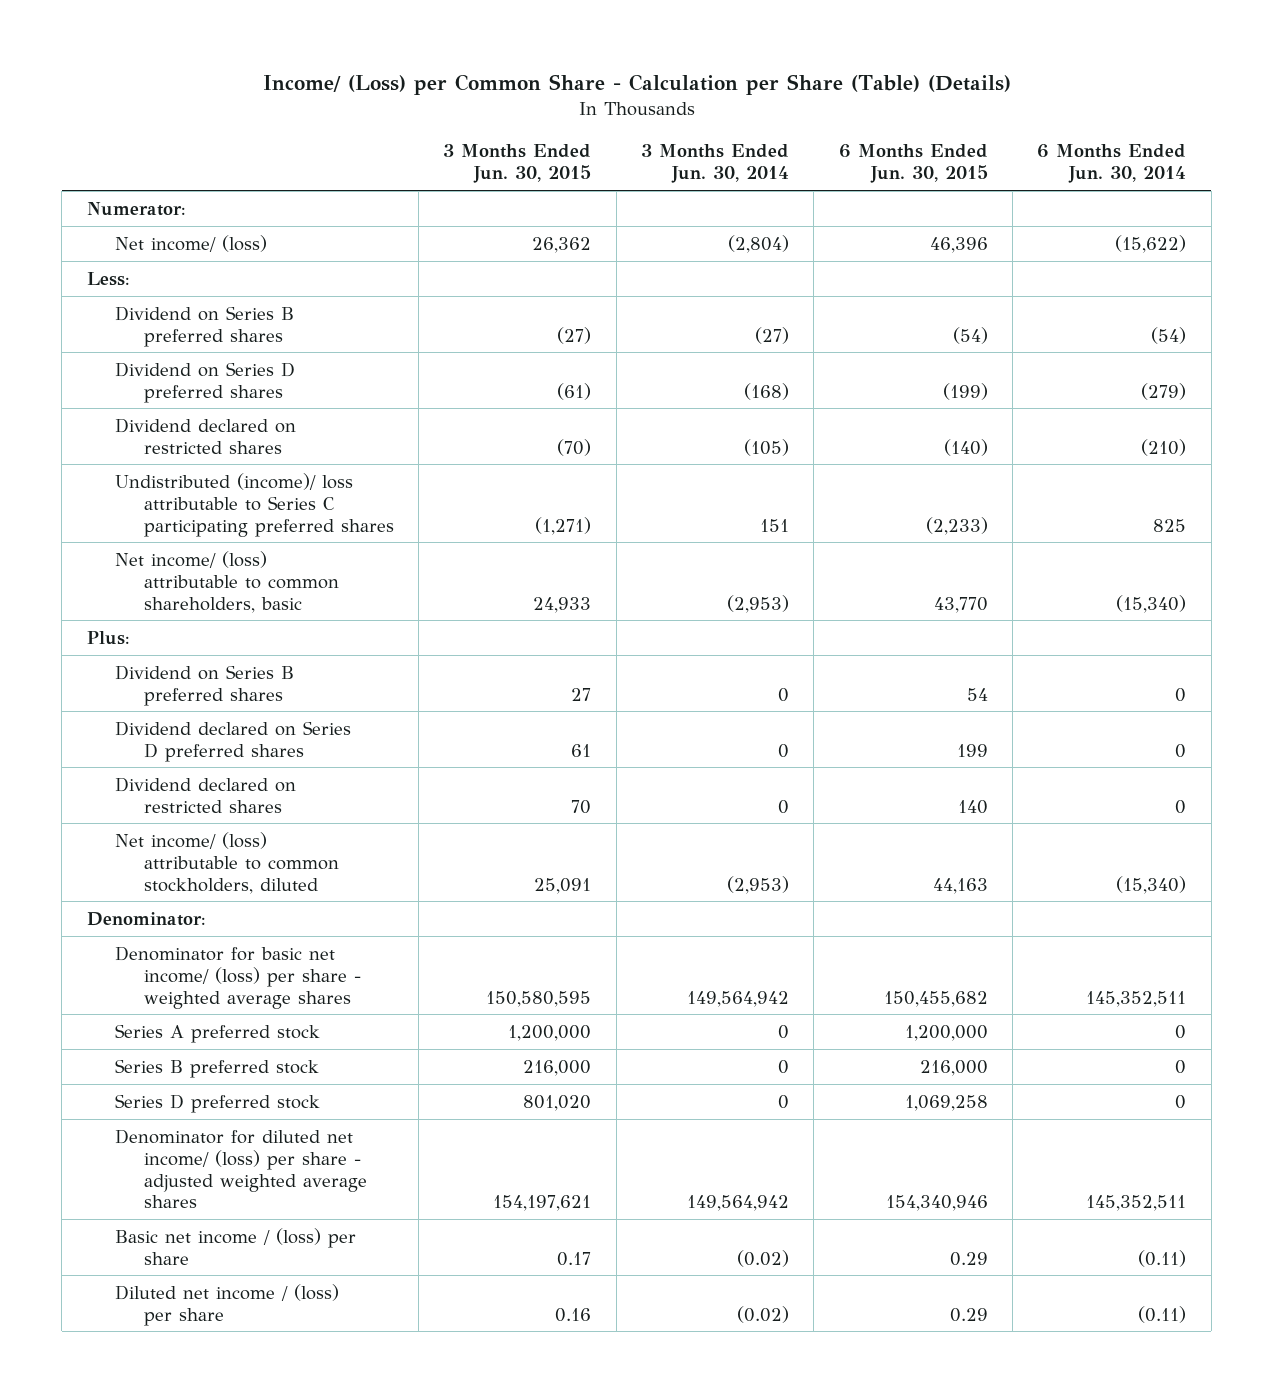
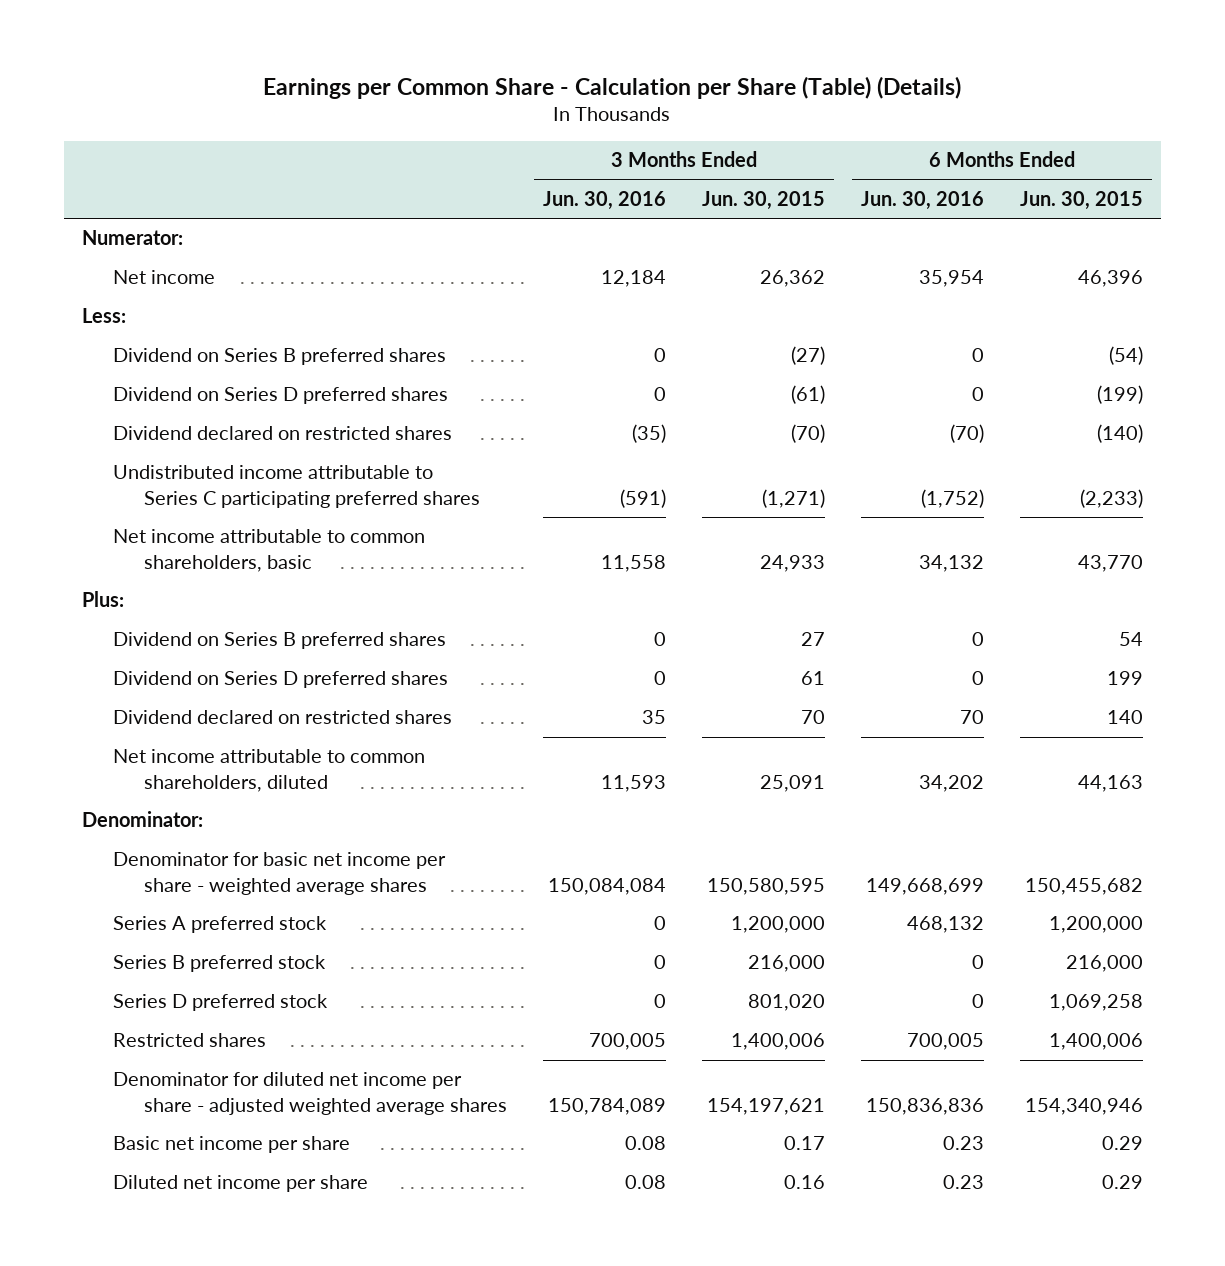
[262,74,1011,96] Income/ (Loss) per Common Share - Calculation per Share (Table) (Details) -> [263,75,962,99] Earnings per Common Share - Calculation per Share (Table) (Details)
[641,144,790,184] 3 Months Ended Jun. 30, 2014 -> none
[1037,144,1187,184] 6 Months Ended Jun. 30, 2014 -> none
none -> [543,191,667,211] Jun. 30, 2016
none -> [860,191,984,211] Jun. 30, 2016
[115,234,268,252] Net income/ (loss) -> [113,270,216,285] Net income
[115,472,394,537] Undistributed (income)/ loss attributable to Series C participating preferred shares -> [113,465,481,508] Undistributed income attributable to Series C participating preferred shares
[115,550,339,613] Net income/ (loss) attributable to common shareholders, basic -> [113,529,426,572] Net income attributable to common shareholders, basic
[115,720,352,762] Dividend declared on Series D preferred shares -> [113,671,449,689] Dividend on Series D preferred shares
[115,831,339,894] Net income/ (loss) attributable to common stockholders, diluted -> [113,749,426,792] Net income attributable to common shareholders, diluted
[115,945,361,1009] Denominator for basic net income/ (loss) per share - weighted average shares -> [113,852,447,895] Denominator for basic net income per share - weighted average shares
none -> [113,1033,267,1048] Restricted shares
[115,1128,367,1209] Denominator for diluted net income/ (loss) per share - adjusted weighted average shares -> [113,1072,508,1115] Denominator for diluted net income per share - adjusted weighted average shares
[115,1227,357,1265] Basic net income / (loss) per share -> [113,1136,351,1154] Basic net income per share
[115,1283,340,1326] Diluted net income / (loss) per share -> [113,1175,369,1193] Diluted net income per share

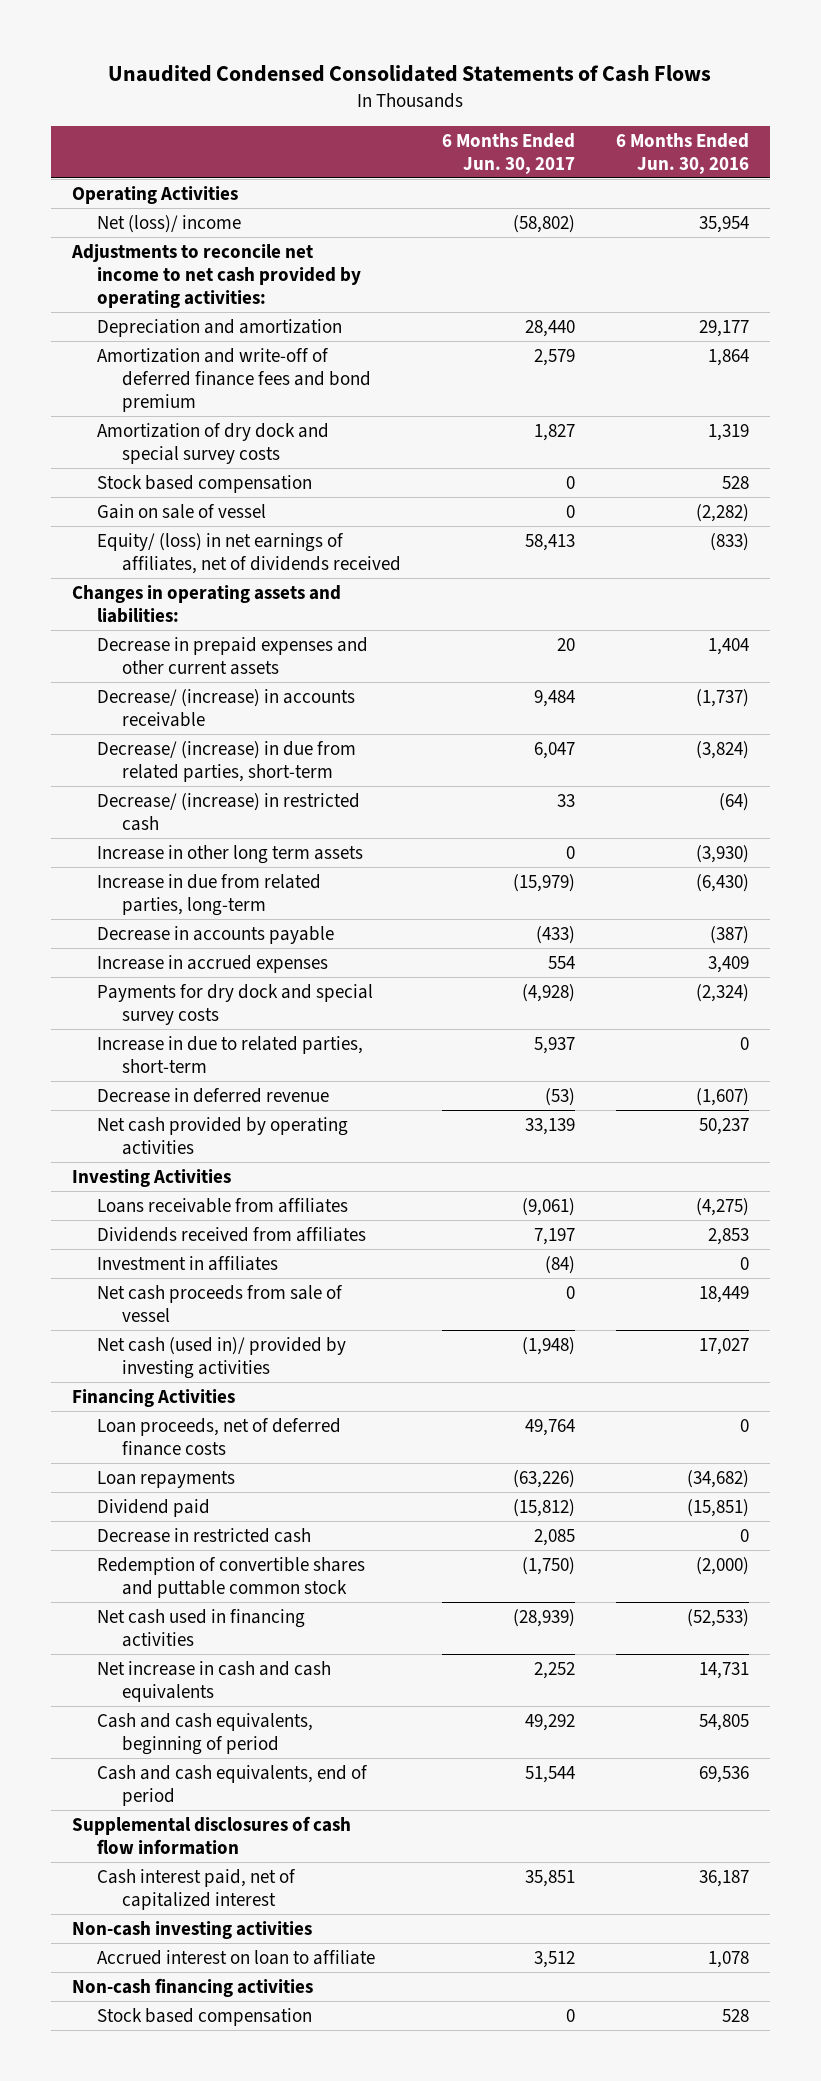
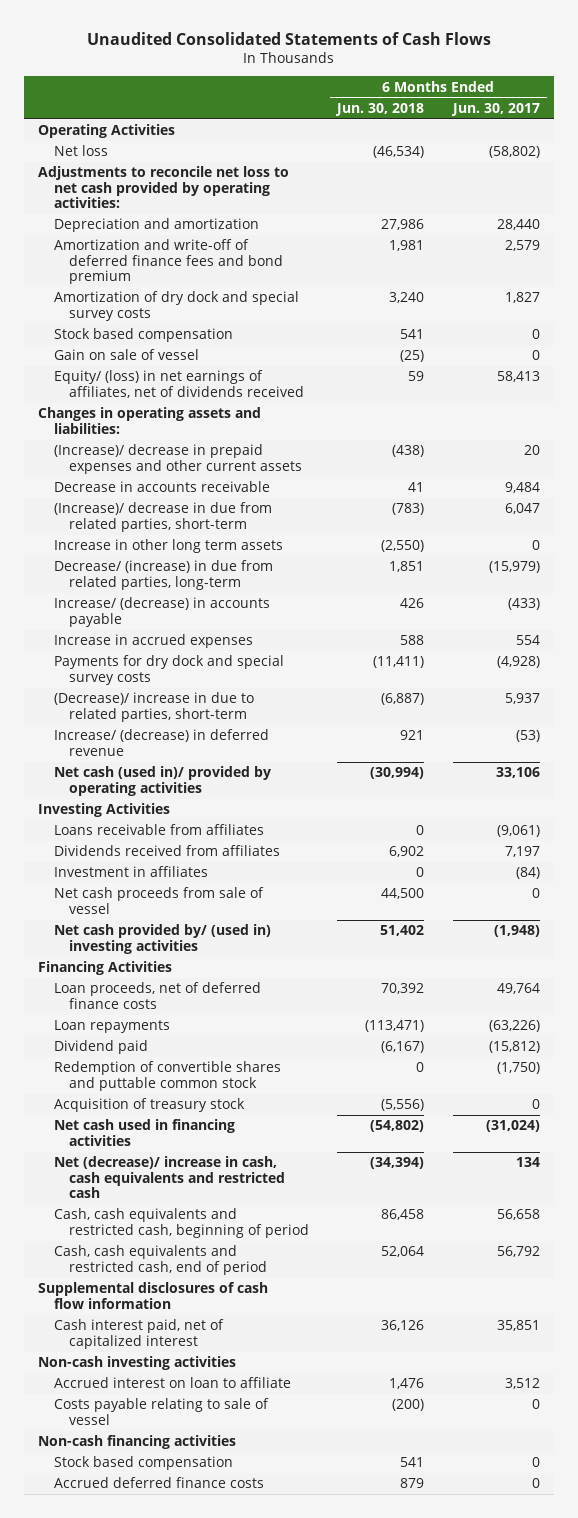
[108,64,712,82] Unaudited Condensed Consolidated Statements of Cash Flows -> [86,31,491,45] Unaudited Consolidated Statements of Cash Flows
[616,132,750,174] 6 Months Ended Jun. 30, 2016 -> none
none -> [335,102,425,116] Jun. 30, 2018
[96,214,241,233] Net (loss)/ income -> [53,145,108,157] Net loss
[70,243,361,309] Adjustments to reconcile net income to net cash provided by operating activities: -> [38,166,290,209] Adjustments to reconcile net loss to net cash provided by operating activities:
[96,792,360,832] Decrease/ (increase) in restricted cash -> none
[96,636,368,676] Decrease in prepaid expenses and other current assets -> [53,444,302,474] (Increase)/ decrease in prepaid expenses and other current assets
[96,688,355,728] Decrease/ (increase) in accounts receivable -> [53,481,270,493] Decrease in accounts receivable
[96,740,356,783] Decrease/ (increase) in due from related parties, short-term -> [53,502,272,532] (Increase)/ decrease in due from related parties, short-term
[96,873,321,917] Increase in due from related parties, long-term -> [53,560,273,590] Decrease/ (increase) in due from related parties, long-term
[96,925,334,944] Decrease in accounts payable -> [53,597,270,627] Increase/ (decrease) in accounts payable
[96,1035,363,1074] Increase in due to related parties, short-term -> [53,692,254,722] (Decrease)/ increase in due to related parties, short-term
[96,1087,329,1103] Decrease in deferred revenue -> [53,729,269,756] Increase/ (decrease) in deferred revenue
[96,1116,348,1156] Net cash provided by operating activities -> [53,766,271,796] Net cash (used in)/ provided by operating activities
[525,1117,576,1135] 33,139 -> [495,767,540,779] 33,106
[96,1336,346,1380] Net cash (used in)/ provided by investing activities -> [53,924,271,954] Net cash provided by/ (used in) investing activities
[96,1527,311,1543] Decrease in restricted cash -> none
none -> [53,1098,245,1113] Acquisition of treasury stock
[513,1608,576,1627] (28,939) -> [485,1120,540,1133] (31,024)
[96,1660,331,1703] Net increase in cash and cash equivalents -> [53,1156,285,1199] Net (decrease)/ increase in cash, cash equivalents and restricted cash
[534,1661,576,1679] 2,252 -> [515,1157,540,1168] 134
[96,1712,313,1756] Cash and cash equivalents, beginning of period -> [53,1208,309,1238] Cash, cash equivalents and restricted cash, beginning of period
[525,1713,576,1731] 49,292 -> [496,1209,540,1221] 56,658
[96,1764,368,1807] Cash and cash equivalents, end of period -> [53,1245,267,1275] Cash, cash equivalents and restricted cash, end of period
[525,1765,576,1783] 51,544 -> [496,1246,540,1258] 56,792
none -> [53,1398,269,1425] Costs payable relating to sale of vessel
none -> [53,1477,264,1489] Accrued deferred finance costs

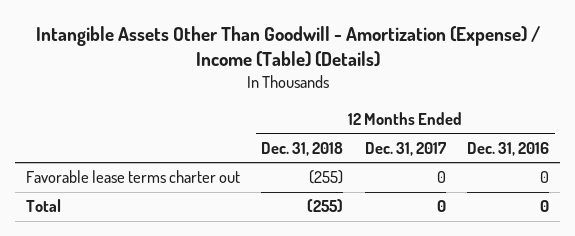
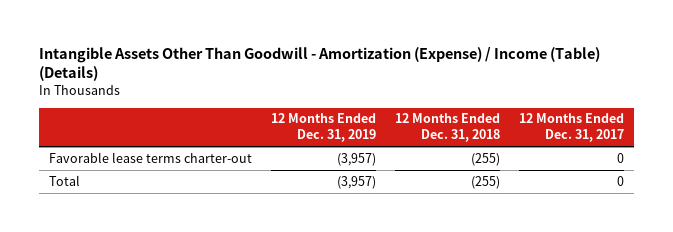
[467,141,550,156] Dec. 31, 2016 -> none
none -> [270,113,376,143] 12 Months Ended Dec. 31, 2019
[26,170,241,184] Favorable lease terms charter out -> [48,151,252,163] Favorable lease terms charter-out

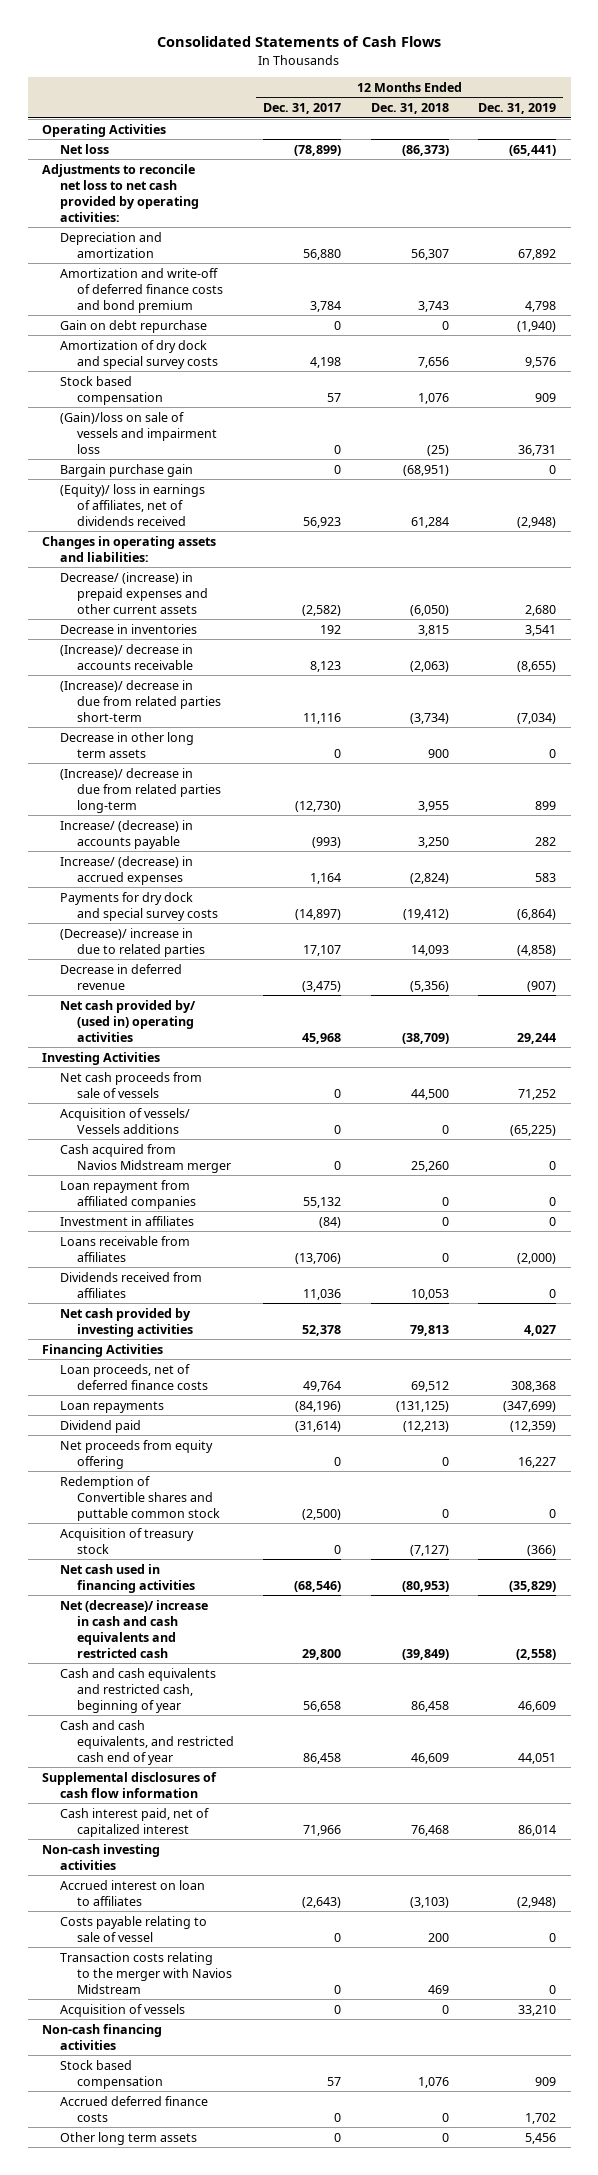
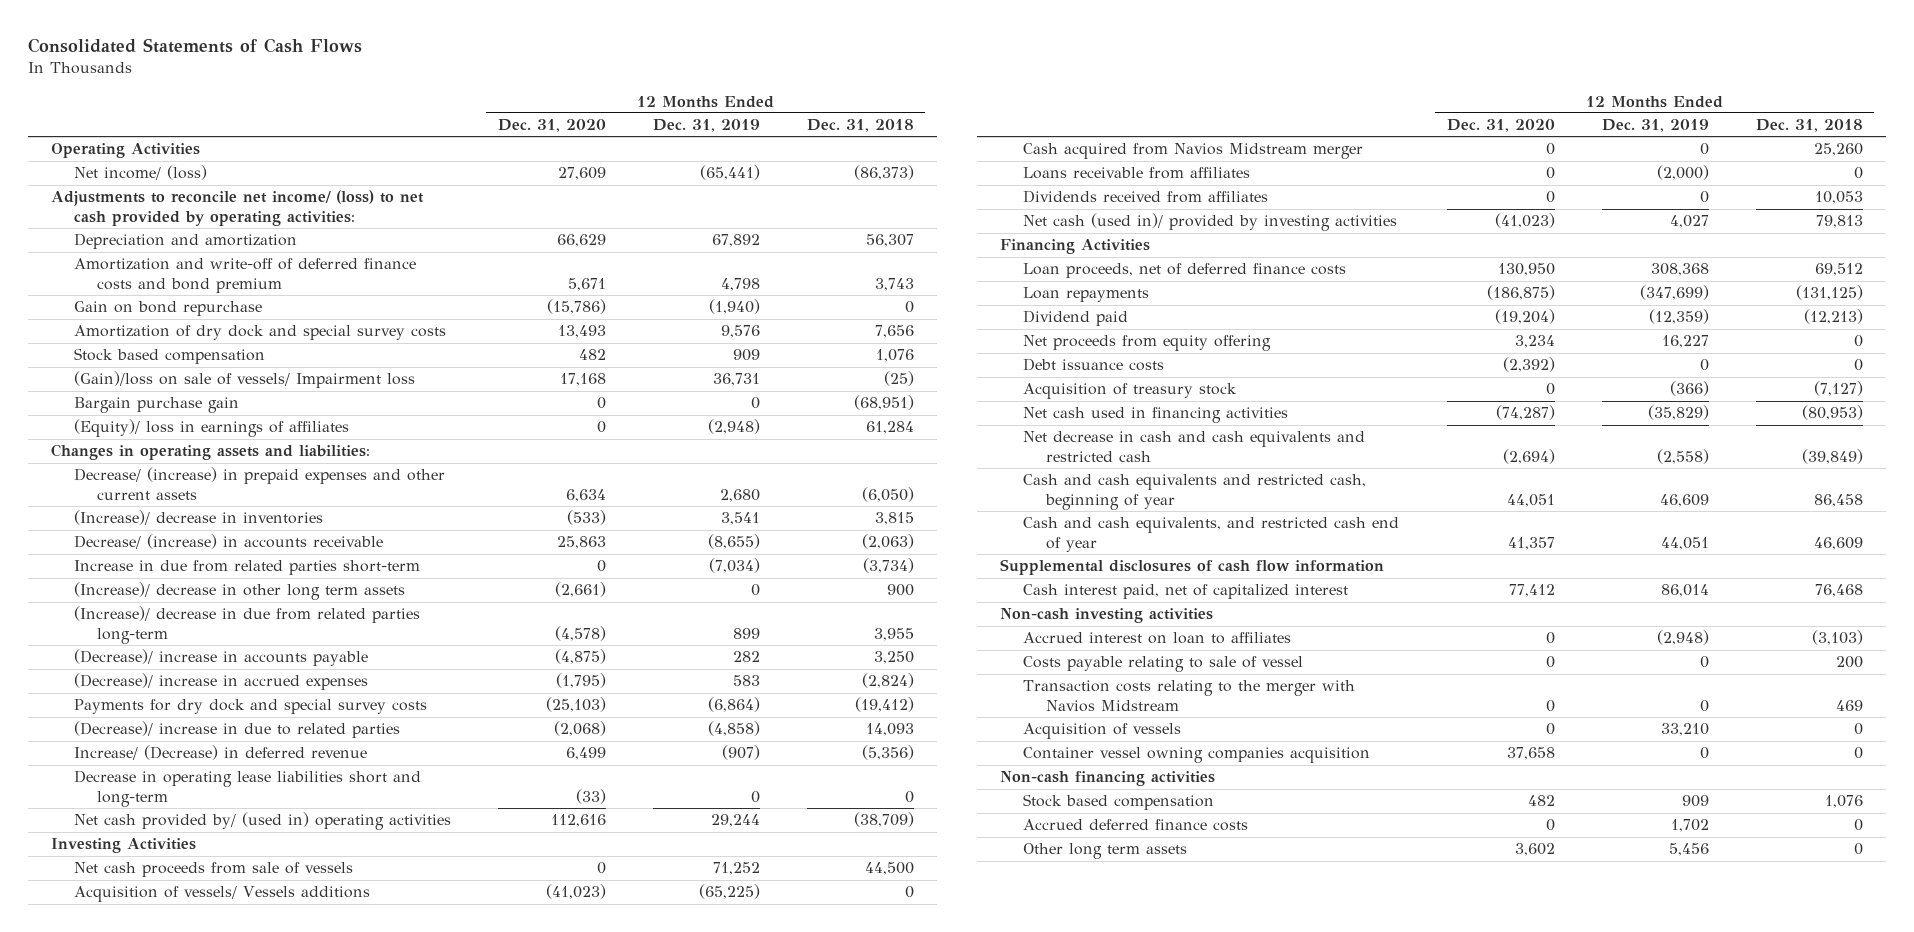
[263,103,342,115] Dec. 31, 2017 -> none
none -> [497,119,606,133] Dec. 31, 2020
[59,143,109,154] Net loss -> [73,165,207,181] Net income/ (loss)
[42,163,199,222] Adjustments to reconcile net loss to net cash provided by operating activities: -> [51,190,425,226] Adjustments to reconcile net income/ (loss) to net cash provided by operating activities:
[59,319,207,333] Gain on debt repurchase -> [73,301,262,317] Gain on bond repurchase
[59,411,217,454] (Gain)/loss on sale of vessels and impairment loss -> [73,371,415,389] (Gain)/loss on sale of vessels/ Impairment loss
[59,483,205,526] (Equity)/ loss in earnings of affiliates, net of dividends received -> [73,419,349,438] (Equity)/ loss in earnings of affiliates
[59,623,197,634] Decrease in inventories -> [73,510,323,526] (Increase)/ decrease in inventories
[59,643,193,670] (Increase)/ decrease in accounts receivable -> [73,534,383,550] Decrease/ (increase) in accounts receivable
[59,679,221,722] (Increase)/ decrease in due from related parties short-term -> [73,560,420,576] Increase in due from related parties short-term
[59,731,194,758] Decrease in other long term assets -> [73,582,405,601] (Increase)/ decrease in other long term assets
[59,819,193,849] Increase/ (decrease) in accounts payable -> [73,649,368,667] (Decrease)/ increase in accounts payable
[59,855,193,885] Increase/ (decrease) in accrued expenses -> [73,673,368,691] (Decrease)/ increase in accrued expenses
[59,963,182,990] Decrease in deferred revenue -> [73,745,367,761] Increase/ (Decrease) in deferred revenue
none -> [73,770,421,807] Decrease in operating lease liabilities short and long-term
[59,1179,196,1209] Loan repayment from affiliated companies -> none
[59,1215,194,1226] Investment in affiliates -> none
[59,1307,193,1337] Net cash provided by investing activities -> [1022,213,1397,232] Net cash (used in)/ provided by investing activities
[59,1475,220,1521] Redemption of Convertible shares and puttable common stock -> none
none -> [1022,358,1164,372] Debt issuance costs
[59,1599,208,1658] Net (decrease)/ increase in cash and cash equivalents and restricted cash -> [1022,431,1365,462] Net decrease in cash and cash equivalents and restricted cash
none -> [1022,747,1370,764] Container vessel owning companies acquisition

